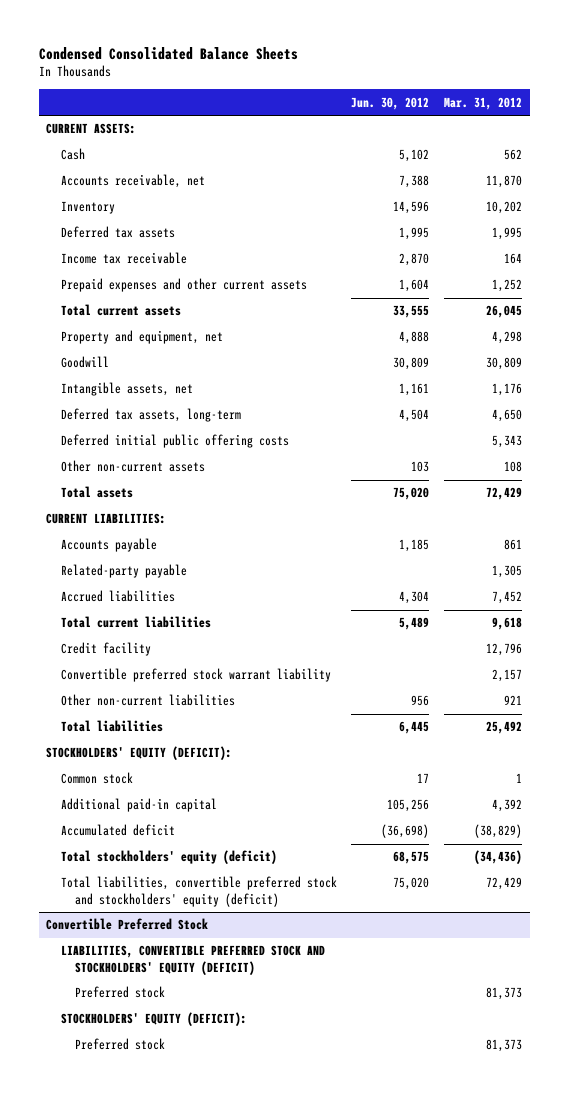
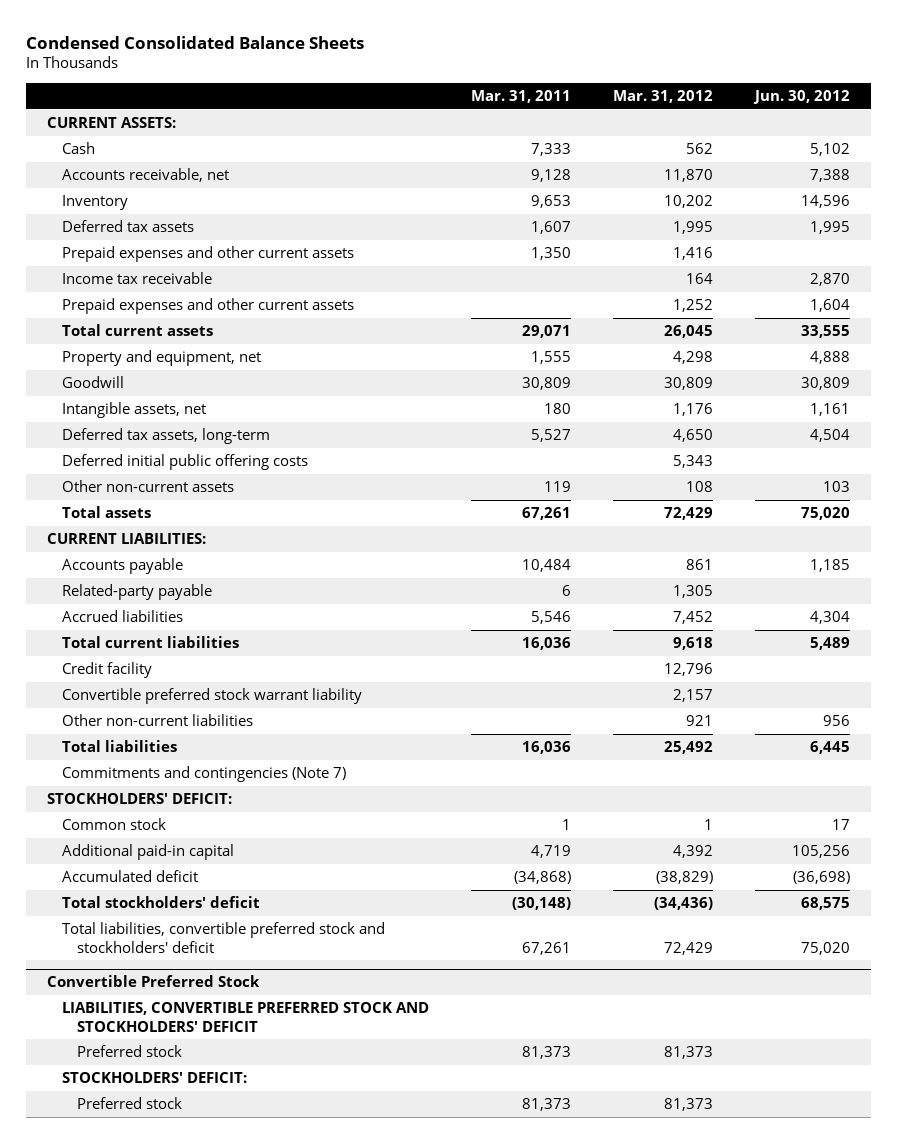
none -> [471,90,572,104] Mar. 31, 2011
none -> [62,245,355,262] Prepaid expenses and other current assets
none -> [62,765,347,782] Commitments and contingencies (Note 7)
[46,746,233,761] STOCKHOLDERS' EQUITY (DEFICIT): -> [46,792,232,804] STOCKHOLDERS' DEFICIT:
[60,850,277,865] Total stockholders' equity (deficit) -> [62,895,261,908] Total stockholders' deficit
[60,876,337,907] Total liabilities, convertible preferred stock and stockholders' equity (deficit) -> [62,921,386,953] Total liabilities, convertible preferred stock and stockholders' deficit
[60,945,325,975] LIABILITIES, CONVERTIBLE PREFERRED STOCK AND STOCKHOLDERS' EQUITY (DEFICIT) -> [62,1001,430,1032] LIABILITIES, CONVERTIBLE PREFERRED STOCK AND STOCKHOLDERS' DEFICIT
[60,1012,247,1027] STOCKHOLDERS' EQUITY (DEFICIT): -> [62,1071,248,1083] STOCKHOLDERS' DEFICIT:

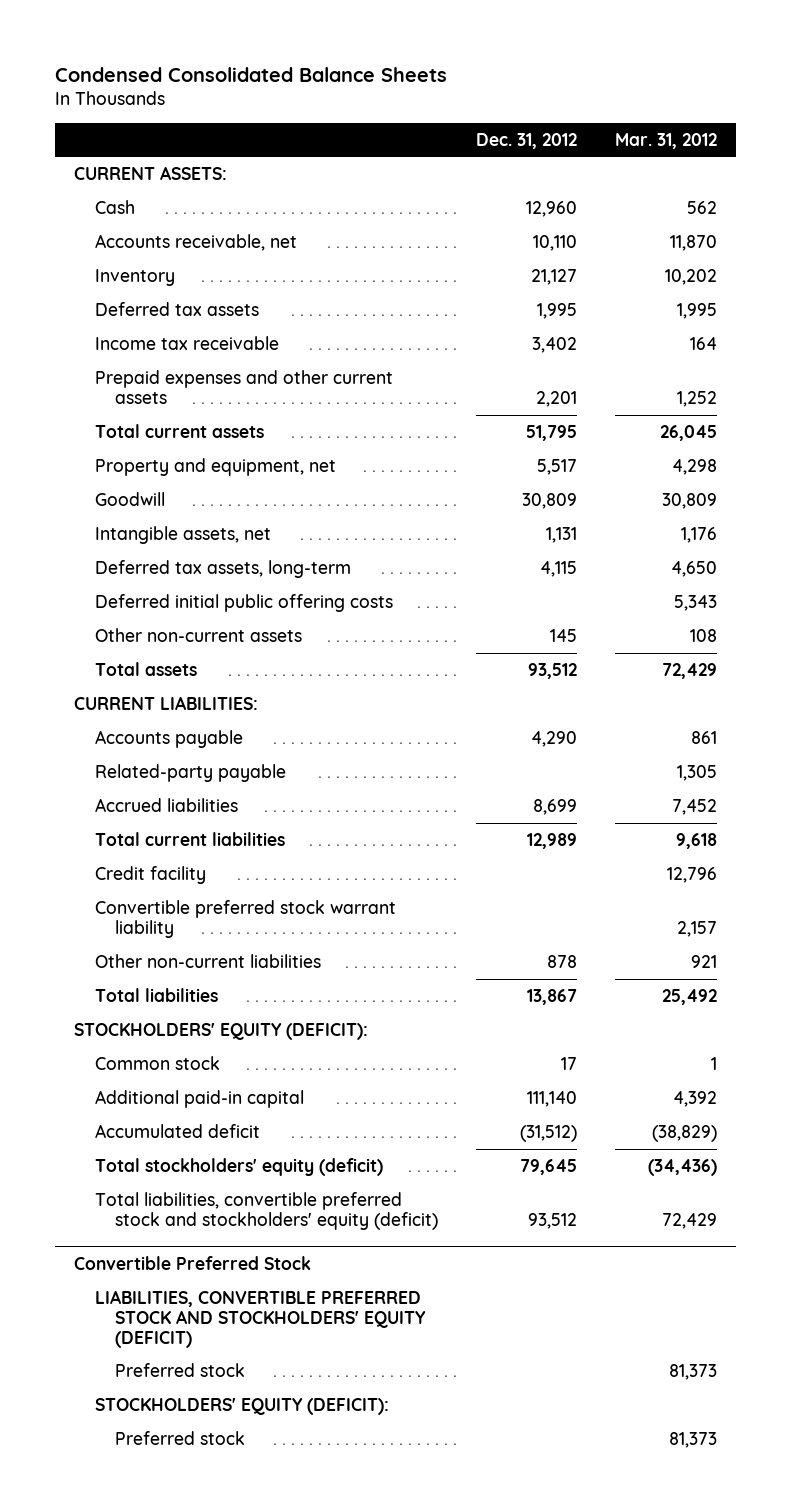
[471,90,572,104] Mar. 31, 2011 -> none
[753,90,851,105] Jun. 30, 2012 -> none
none -> [476,132,578,149] Dec. 31, 2012
[62,245,355,262] Prepaid expenses and other current assets -> none
[62,765,347,782] Commitments and contingencies (Note 7) -> none
[46,792,232,804] STOCKHOLDERS' DEFICIT: -> [74,1022,369,1040] STOCKHOLDERS' EQUITY (DEFICIT):
[62,895,261,908] Total stockholders' deficit -> [94,1157,383,1176] Total stockholders' equity (deficit)
[62,921,386,953] Total liabilities, convertible preferred stock and stockholders' deficit -> [94,1191,439,1230] Total liabilities, convertible preferred stock and stockholders' equity (deficit)
[62,1001,430,1032] LIABILITIES, CONVERTIBLE PREFERRED STOCK AND STOCKHOLDERS' DEFICIT -> [94,1289,427,1348] LIABILITIES, CONVERTIBLE PREFERRED STOCK AND STOCKHOLDERS' EQUITY (DEFICIT)
[62,1071,248,1083] STOCKHOLDERS' DEFICIT: -> [94,1397,389,1415] STOCKHOLDERS' EQUITY (DEFICIT):

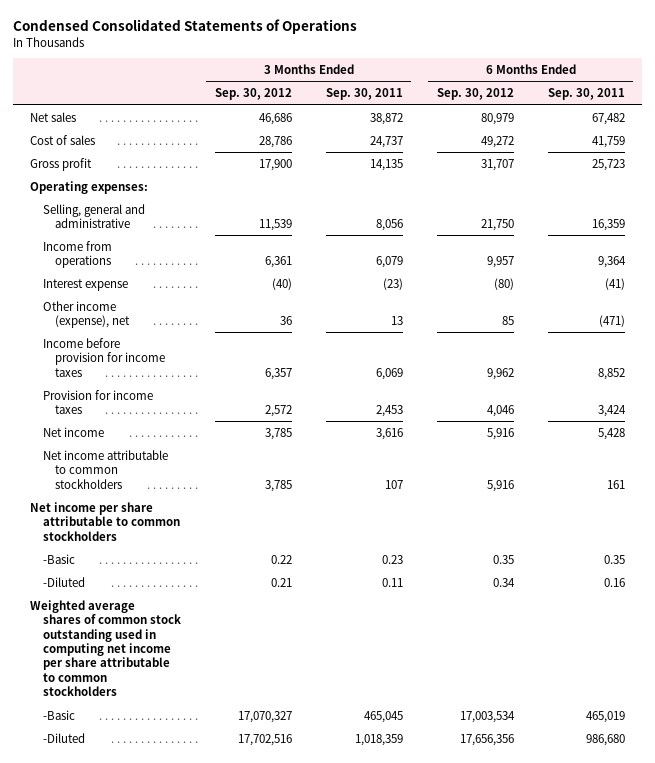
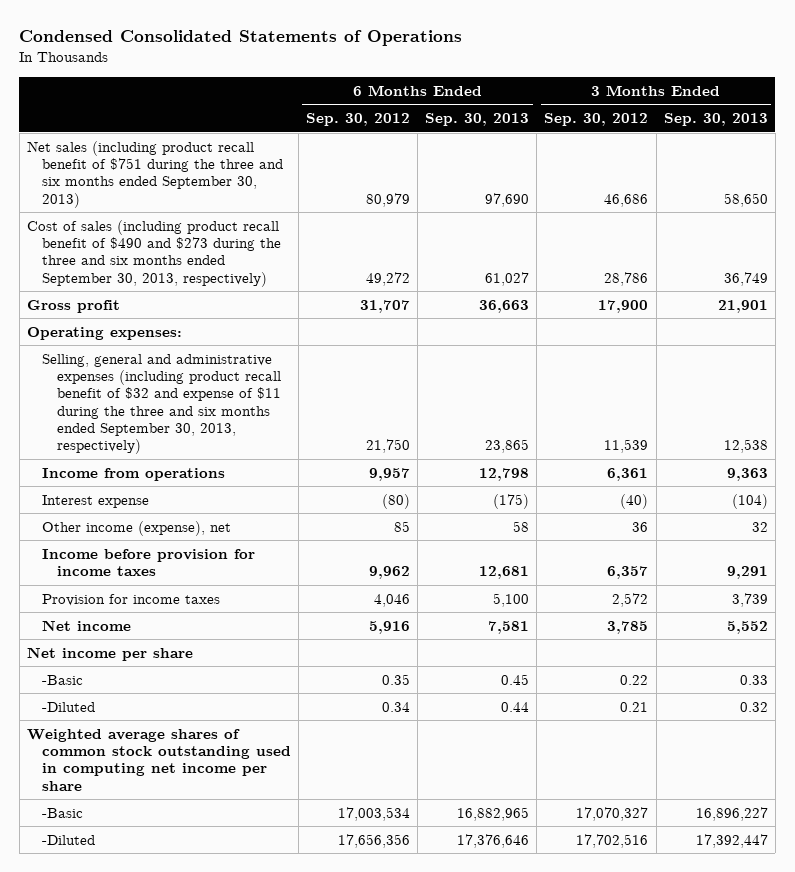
[325,88,403,101] Sep. 30, 2011 -> none
[547,88,625,101] Sep. 30, 2011 -> none
none -> [425,112,530,126] Sep. 30, 2013
none -> [663,112,768,126] Sep. 30, 2013
[29,111,76,122] Net sales -> [26,140,283,208] Net sales (including product recall benefit of $751 during the three and six months ended September 30, 2013)
[29,134,95,145] Cost of sales -> [26,219,281,287] Cost of sales (including product recall benefit of $490 and $273 during the three and six months ended September 30, 2013, respectively)
[42,203,145,229] Selling, general and administrative -> [41,353,281,455] Selling, general and administrative expenses (including product recall benefit of $32 and expense of $11 during the three and six months ended September 30, 2013, respectively)
[42,449,168,489] Net income attributable to common stockholders -> none
[29,501,180,541] Net income per share attributable to common stockholders -> [26,646,193,661] Net income per share
[29,599,181,697] Weighted average shares of common stock outstanding used in computing net income per share attributable to common stockholders -> [26,728,291,791] Weighted average shares of common stock outstanding used in computing net income per share

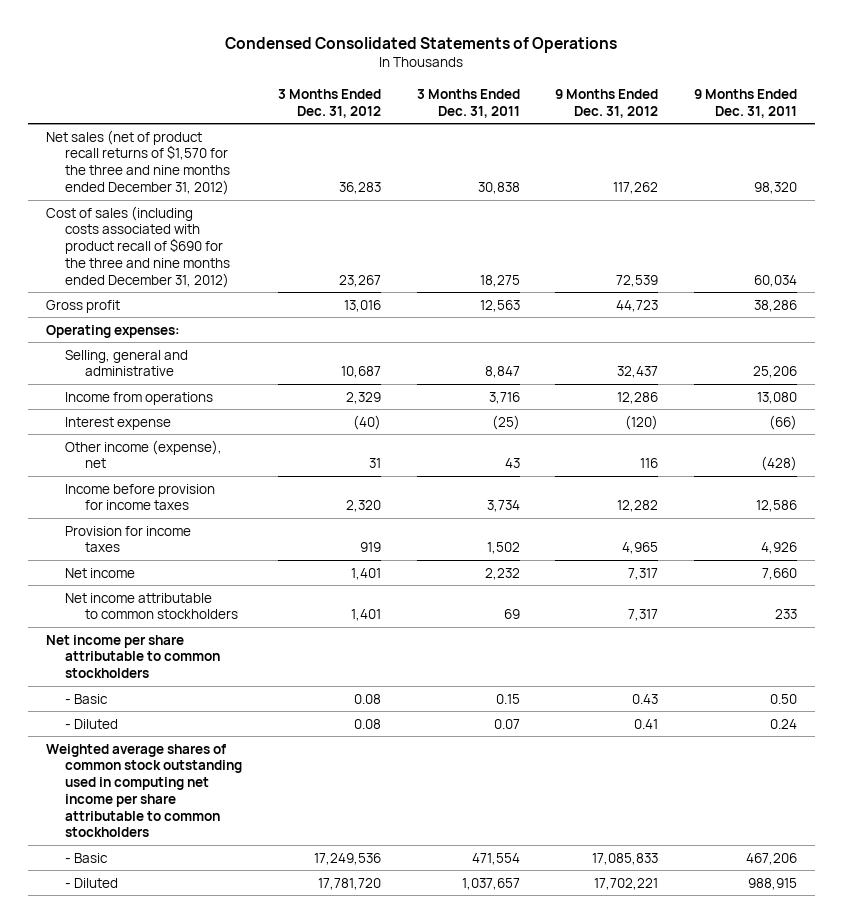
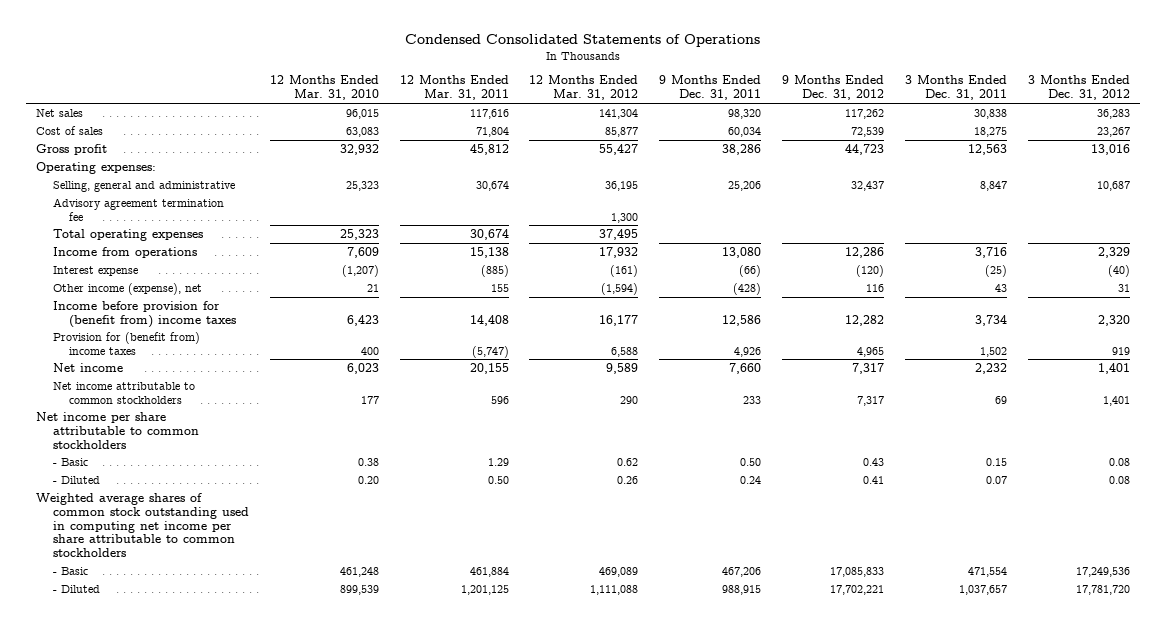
none -> [269,75,379,101] 12 Months Ended Mar. 31, 2010
none -> [399,75,509,101] 12 Months Ended Mar. 31, 2011
none -> [529,75,639,101] 12 Months Ended Mar. 31, 2012
[45,129,231,195] Net sales (net of product recall returns of $1,570 for the three and nine months ended December 31, 2012) -> [36,108,84,117] Net sales
[45,205,231,288] Cost of sales (including costs associated with product recall of $690 for the three and nine months ended December 31, 2012) -> [36,125,104,135] Cost of sales
none -> [52,197,224,221] Advisory agreement termination fee
none -> [52,228,203,241] Total operating expenses
[65,483,216,511] Income before provision for income taxes -> [52,300,237,328] Income before provision for (benefit from) income taxes
[65,525,192,553] Provision for income taxes -> [52,331,200,355] Provision for (benefit from) income taxes

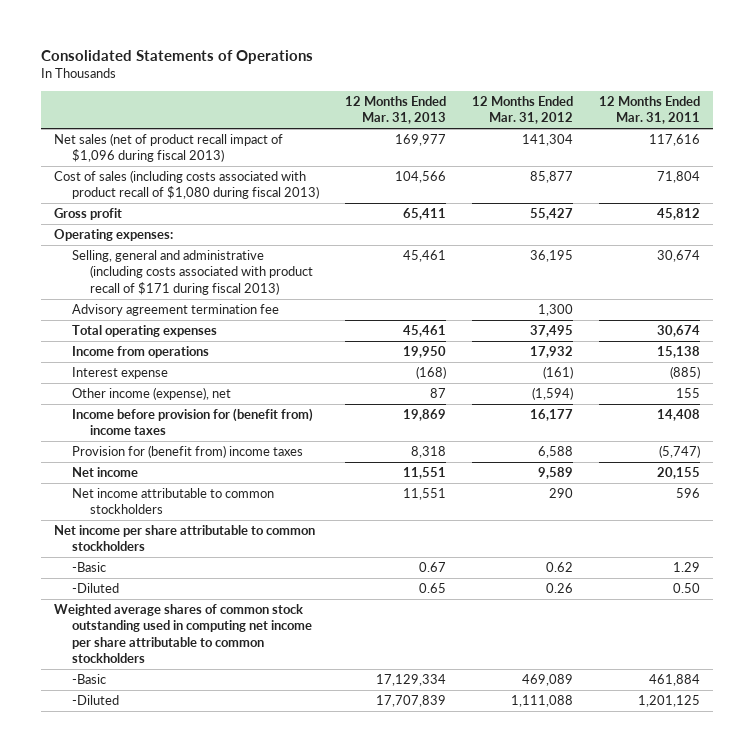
[405,33,761,47] Condensed Consolidated Statements of Operations -> [40,49,313,64] Consolidated Statements of Operations
[269,75,379,101] 12 Months Ended Mar. 31, 2010 -> none
[659,75,762,101] 9 Months Ended Dec. 31, 2011 -> none
[782,75,885,101] 9 Months Ended Dec. 31, 2012 -> none
[904,75,1007,101] 3 Months Ended Dec. 31, 2011 -> none
[1027,75,1130,101] 3 Months Ended Dec. 31, 2012 -> none
none -> [344,96,446,125] 12 Months Ended Mar. 31, 2013
[36,108,84,117] Net sales -> [53,133,283,163] Net sales (net of product recall impact of $1,096 during fiscal 2013)
[36,125,104,135] Cost of sales -> [53,170,319,200] Cost of sales (including costs associated with product recall of $1,080 during fiscal 2013)
[52,180,235,192] Selling, general and administrative -> [71,250,313,295] Selling, general and administrative (including costs associated with product recall of $171 during fiscal 2013)
[52,457,88,466] - Basic -> [71,562,106,573] -Basic
[52,475,100,484] - Diluted -> [71,583,119,594] -Diluted
[52,566,88,575] - Basic -> [71,674,106,685] -Basic
[52,584,100,593] - Diluted -> [71,695,119,706] -Diluted

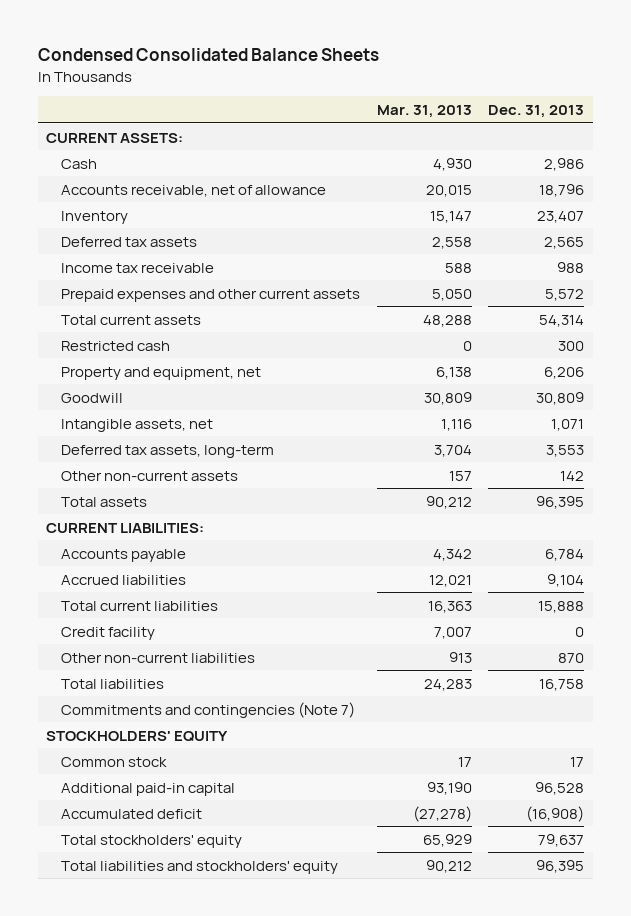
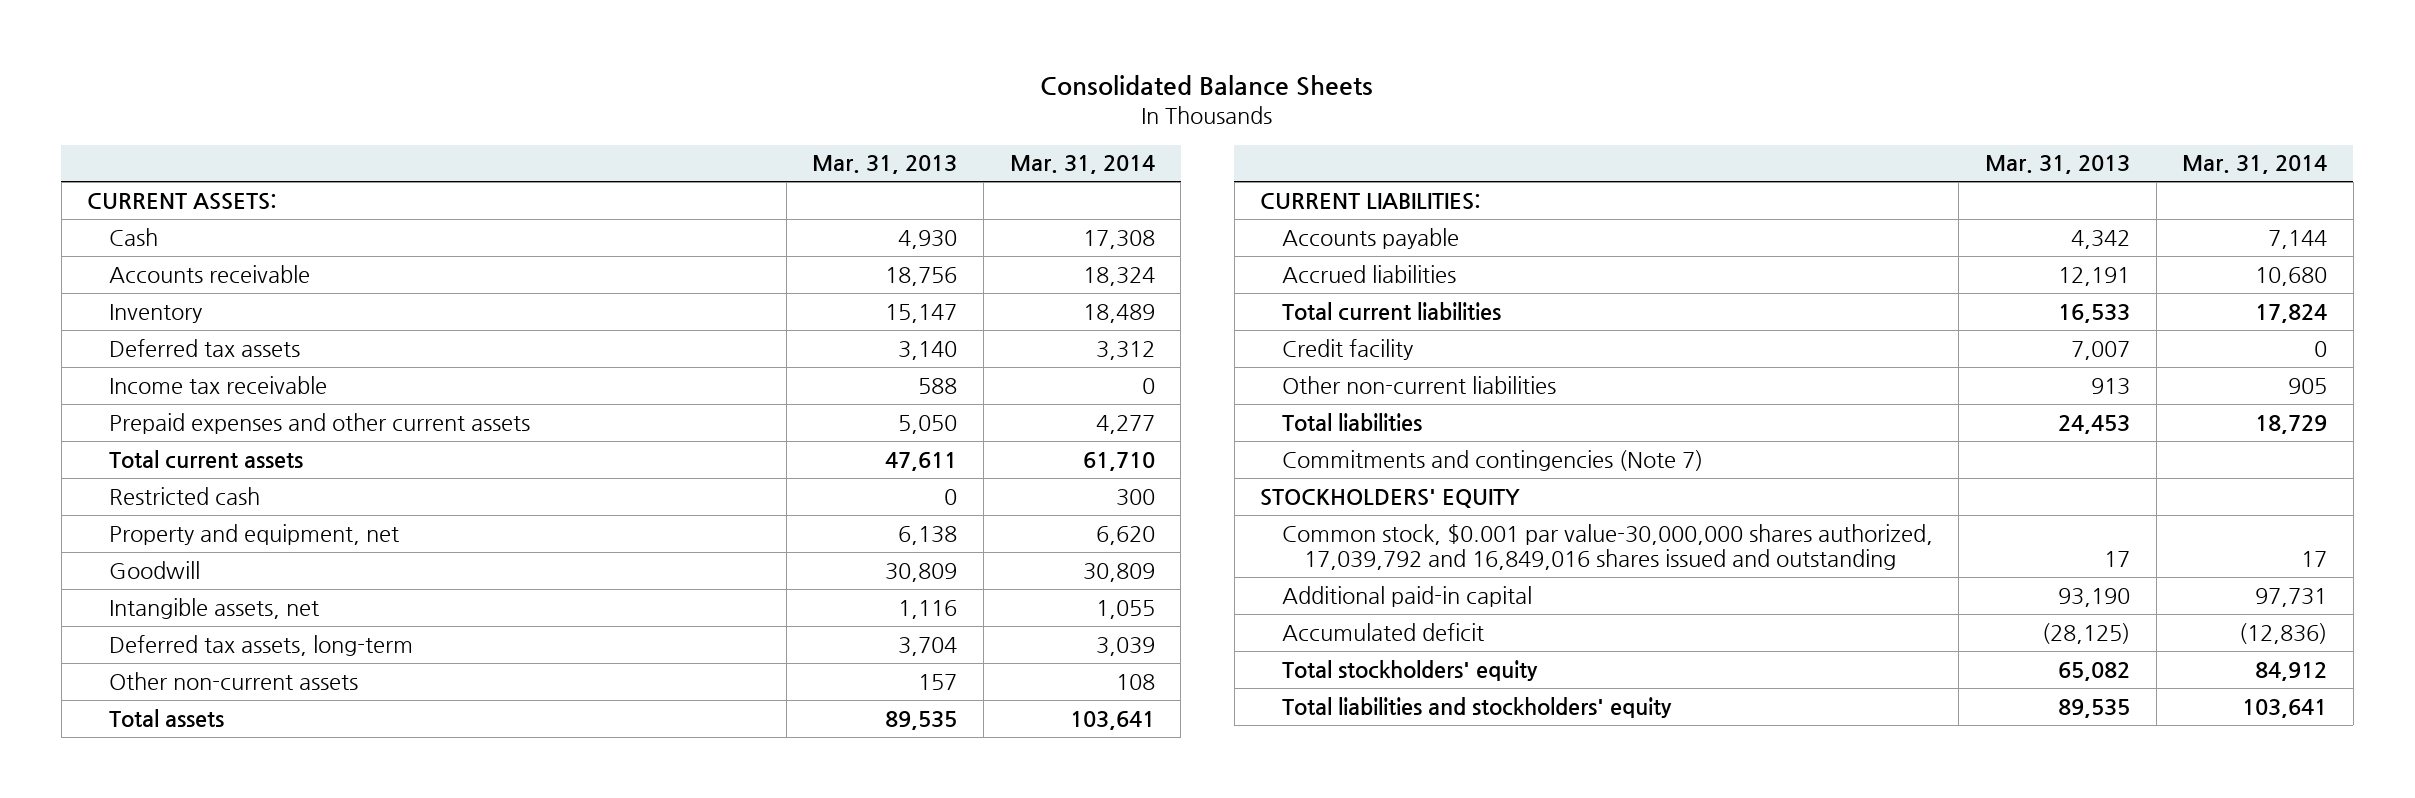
[38,48,380,62] Condensed Consolidated Balance Sheets -> [1040,75,1374,97] Consolidated Balance Sheets
[488,104,585,118] Dec. 31, 2013 -> none
none -> [1009,155,1155,175] Mar. 31, 2014
[61,184,327,197] Accounts receivable, net of allowance -> [109,264,311,283] Accounts receivable
[425,184,472,197] 20,015 -> [885,266,958,286] 18,756
[431,236,472,249] 2,558 -> [898,340,958,360] 3,140
[422,314,472,327] 48,288 -> [885,451,958,471] 47,611
[425,495,472,509] 90,212 -> [885,710,958,730] 89,535
[428,574,472,587] 12,021 -> [2058,266,2131,286] 12,191
[427,600,472,613] 16,363 -> [2058,303,2131,323] 16,533
[423,678,472,691] 24,283 -> [2058,414,2131,434] 24,453
[61,756,168,767] Common stock -> [1281,523,1933,571] Common stock, $0.001 par value-30,000,000 shares authorized, 17,039,792 and 16,849,016 shares issued and outstanding
[412,805,472,822] (27,278) -> [2042,622,2131,644] (28,125)
[422,833,472,847] 65,929 -> [2058,661,2131,681] 65,082
[425,859,472,873] 90,212 -> [2058,698,2131,718] 89,535

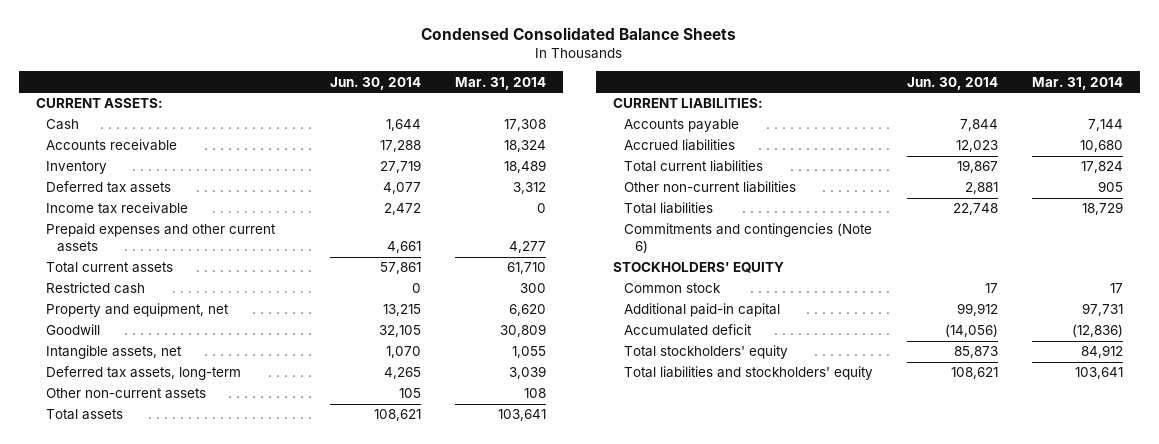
[1040,75,1374,97] Consolidated Balance Sheets -> [421,26,737,40] Condensed Consolidated Balance Sheets
[812,155,958,175] Mar. 31, 2013 -> none
none -> [329,76,421,90] Jun. 30, 2014
[1281,338,1413,360] Credit facility -> none
[1281,449,1703,471] Commitments and contingencies (Note 7) -> [624,223,873,253] Commitments and contingencies (Note 6)
[1281,523,1933,571] Common stock, $0.001 par value-30,000,000 shares authorized, 17,039,792 and 16,849,016 shares issued and outstanding -> [624,283,722,294] Common stock

